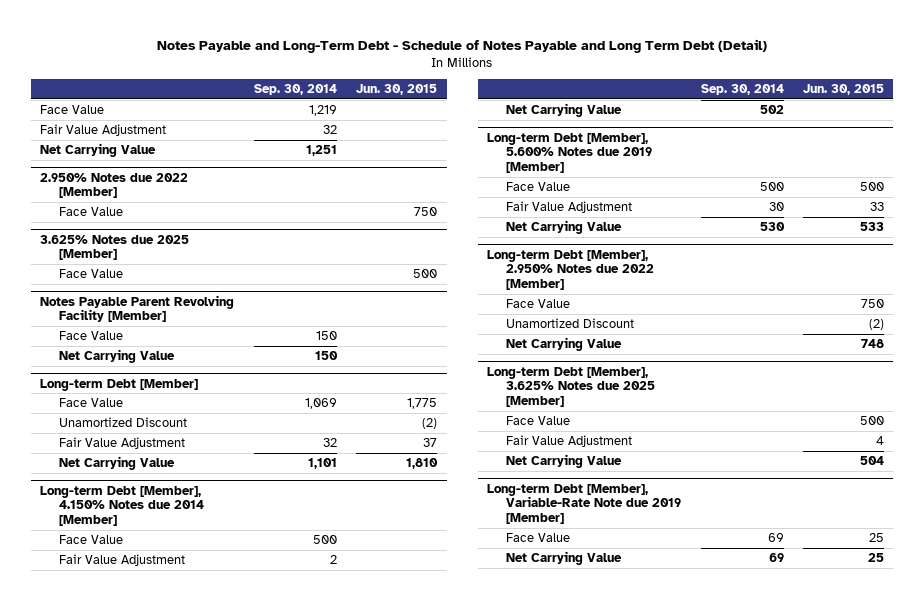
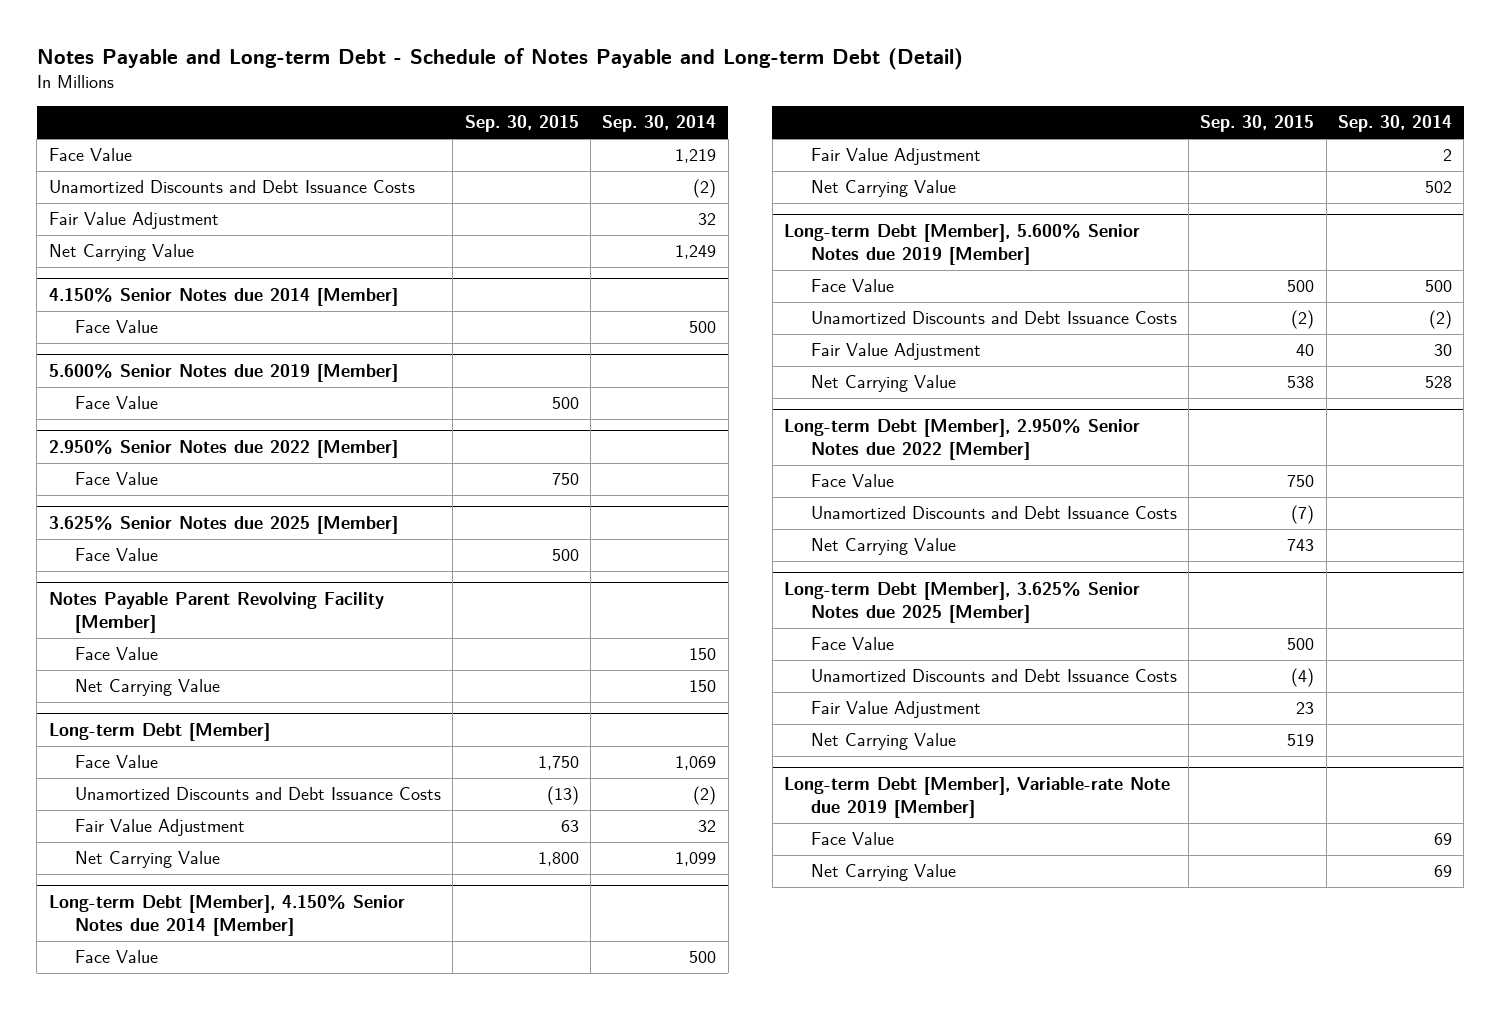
[157,38,768,53] Notes Payable and Long-Term Debt - Schedule of Notes Payable and Long Term Debt (Detail) -> [36,48,963,71] Notes Payable and Long-term Debt - Schedule of Notes Payable and Long-term Debt (Detail)
[356,84,438,96] Jun. 30, 2015 -> none
none -> [464,115,579,133] Sep. 30, 2015
none -> [48,180,415,194] Unamortized Discounts and Debt Issuance Costs
[40,172,189,199] 2.950% Notes due 2022 [Member] -> none
[305,145,337,157] 1,251 -> [675,245,717,260] 1,249
none -> [48,287,398,306] 4.150% Senior Notes due 2014 [Member]
none -> [75,320,159,334] Face Value
none -> [48,363,398,382] 5.600% Senior Notes due 2019 [Member]
[40,234,190,261] 3.625% Notes due 2025 [Member] -> none
none -> [48,439,398,458] 2.950% Senior Notes due 2022 [Member]
none -> [48,515,398,534] 3.625% Senior Notes due 2025 [Member]
none -> [75,548,159,562] Face Value
[59,417,188,428] Unamortized Discount -> none
none -> [75,787,442,801] Unamortized Discounts and Debt Issuance Costs
[307,458,337,470] 1,101 -> [675,852,717,867] 1,099
[40,485,205,527] Long-term Debt [Member], 4.150% Notes due 2014 [Member] -> [48,894,405,936] Long-term Debt [Member], 4.150% Senior Notes due 2014 [Member]
[487,132,652,174] Long-term Debt [Member], 5.600% Notes due 2019 [Member] -> [784,223,1141,265] Long-term Debt [Member], 5.600% Senior Notes due 2019 [Member]
none -> [810,311,1177,325] Unamortized Discounts and Debt Issuance Costs
[759,222,785,232] 530 -> [1425,376,1453,389] 528
[487,249,654,291] Long-term Debt [Member], 2.950% Notes due 2022 [Member] -> [784,418,1141,460] Long-term Debt [Member], 2.950% Senior Notes due 2022 [Member]
[505,318,634,329] Unamortized Discount -> none
none -> [810,506,1177,520] Unamortized Discounts and Debt Issuance Costs
[487,366,655,408] Long-term Debt [Member], 3.625% Notes due 2025 [Member] -> [784,581,1141,623] Long-term Debt [Member], 3.625% Senior Notes due 2025 [Member]
none -> [810,669,1177,683] Unamortized Discounts and Debt Issuance Costs
[487,483,681,525] Long-term Debt [Member], Variable-Rate Note due 2019 [Member] -> [784,776,1171,818] Long-term Debt [Member], Variable-rate Note due 2019 [Member]

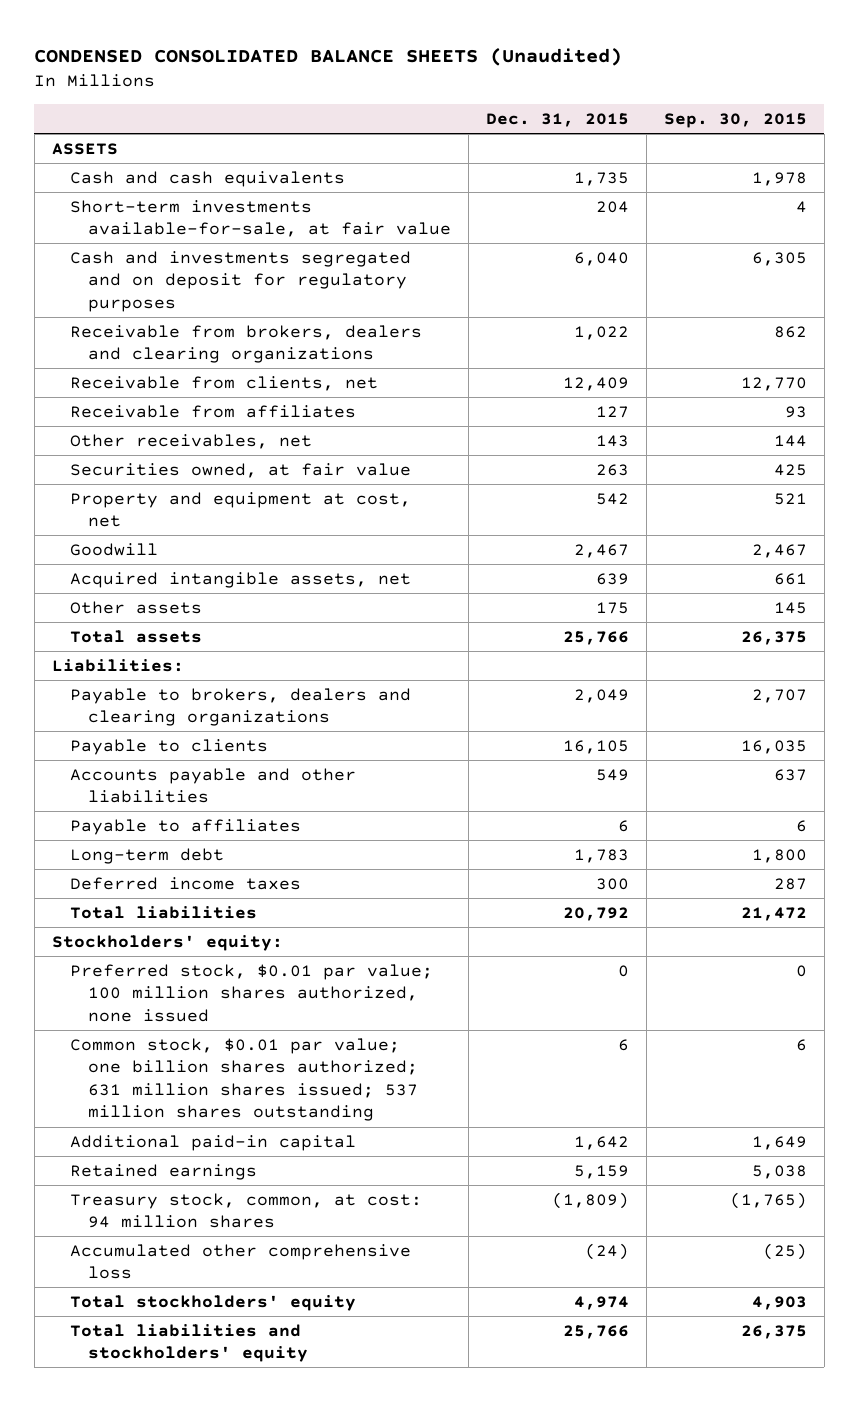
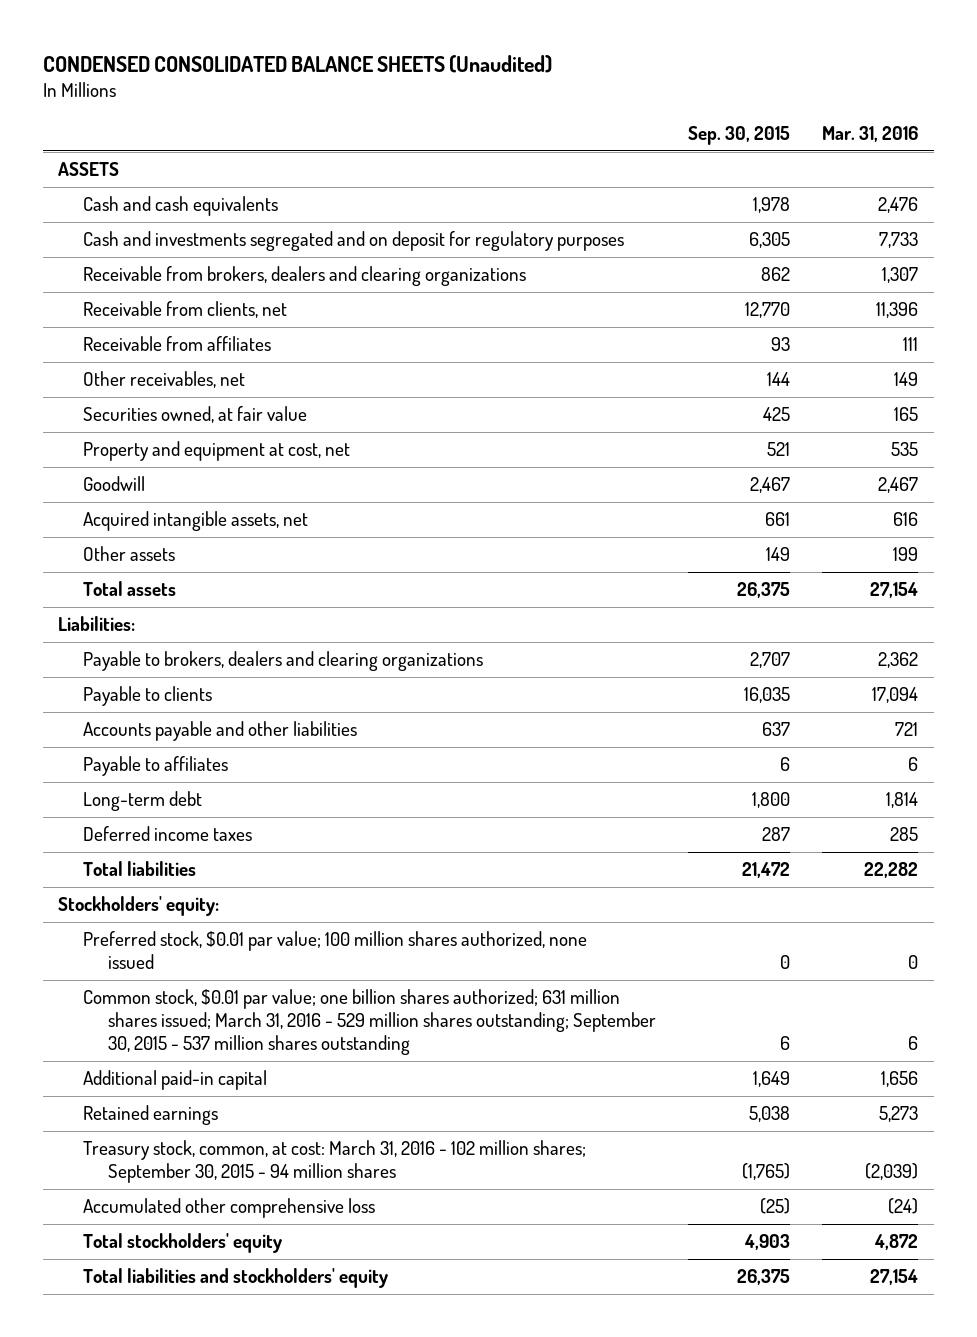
[486,112,630,127] Dec. 31, 2015 -> none
none -> [822,126,919,143] Mar. 31, 2016
[70,199,452,238] Short-term investments available-for-sale, at fair value -> none
[773,601,807,614] 145 -> [766,547,791,562] 149
[70,1037,419,1122] Common stock, $0.01 par value; one billion shares authorized; 631 million shares issued; 537 million shares outstanding -> [83,989,657,1056] Common stock, $0.01 par value; one billion shares authorized; 631 million shares issued; March 31, 2016 - 529 million shares outstanding; September 30, 2015 - 537 million shares outstanding
[70,1192,423,1229] Treasury stock, common, at cost: 94 million shares -> [83,1140,587,1184] Treasury stock, common, at cost: March 31, 2016 - 102 million shares; September 30, 2015 - 94 million shares

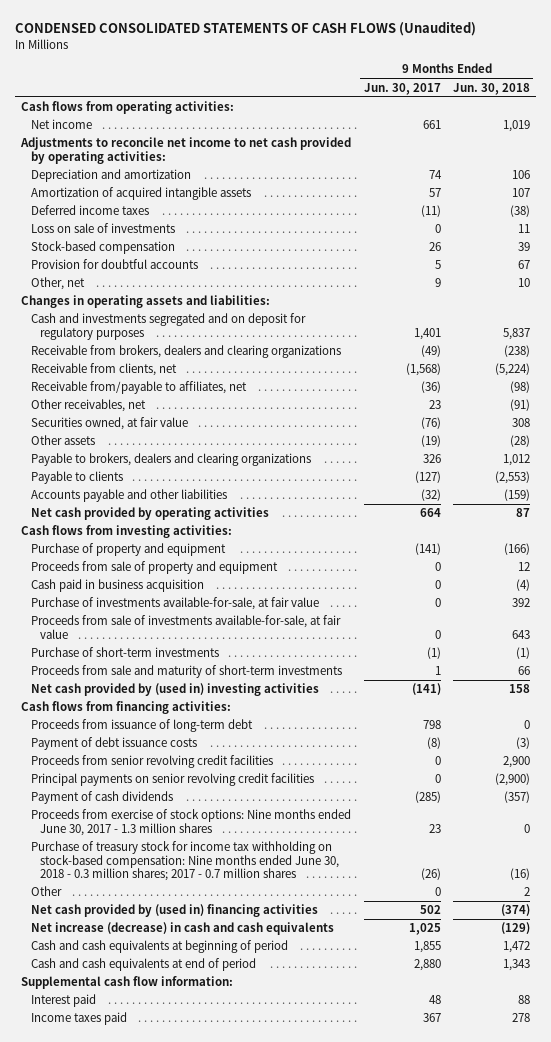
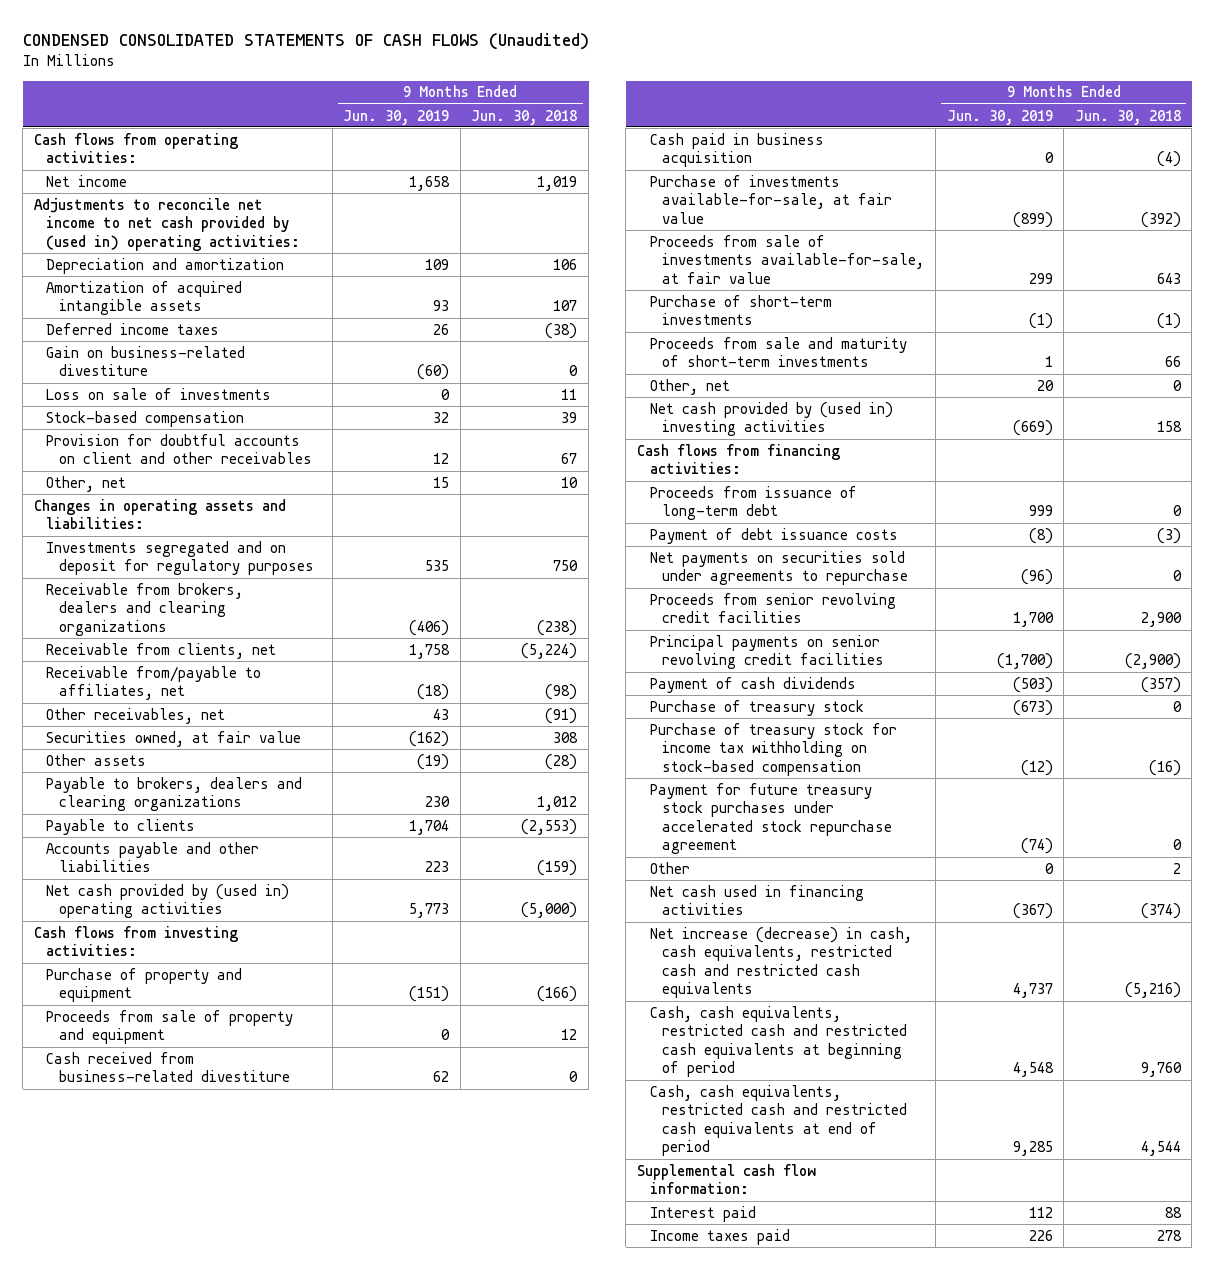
[363,82,441,95] Jun. 30, 2017 -> none
none -> [343,109,450,125] Jun. 30, 2019
[20,137,352,164] Adjustments to reconcile net income to net cash provided by operating activities: -> [33,197,301,251] Adjustments to reconcile net income to net cash provided by (used in) operating activities:
none -> [46,345,246,377] Gain on business-related divestiture
[30,259,198,270] Provision for doubtful accounts -> [46,433,313,465] Provision for doubtful accounts on client and other receivables
[30,313,306,340] Cash and investments segregated and on deposit for regulatory purposes -> [46,540,315,576] Investments segregated and on deposit for regulatory purposes
[502,327,530,340] 5,837 -> [553,560,579,572] 750
[30,507,269,521] Net cash provided by operating activities -> [46,883,290,919] Net cash provided by (used in) operating activities
[515,508,530,518] 87 -> [521,902,578,919] (5,000)
none -> [46,1051,291,1083] Cash received from business-related divestiture
[511,598,530,608] 392 -> [1140,211,1181,228] (392)
none -> [649,378,730,395] Other, net
none -> [649,550,909,586] Net payments on securities sold under agreements to repurchase
[30,809,351,836] Proceeds from exercise of stock options: Nine months ended June 30, 2017 - 1.3 million shares -> none
none -> [649,699,864,716] Purchase of treasury stock
[30,841,340,882] Purchase of treasury stock for income tax withholding on stock-based compensation: Nine months ended June 30, 2018 - 0.3 million shares; 2017 - 0.7 million shares -> [649,722,897,776] Purchase of treasury stock for income tax withholding on stock-based compensation
none -> [649,782,893,855] Payment for future treasury stock purchases under accelerated stock repurchase agreement
[30,904,318,918] Net cash provided by (used in) financing activities -> [649,884,864,916] Net cash used in financing activities
[30,922,334,936] Net increase (decrease) in cash and cash equivalents -> [649,926,912,999] Net increase (decrease) in cash, cash equivalents, restricted cash and restricted cash equivalents
[500,922,530,935] (129) -> [1124,982,1181,999] (5,216)
[30,940,288,954] Cash and cash equivalents at beginning of period -> [649,1005,908,1078] Cash, cash equivalents, restricted cash and restricted cash equivalents at beginning of period
[502,941,530,954] 1,472 -> [1140,1062,1182,1078] 9,760
[30,958,256,972] Cash and cash equivalents at end of period -> [649,1084,908,1157] Cash, cash equivalents, restricted cash and restricted cash equivalents at end of period
[502,959,530,972] 1,343 -> [1140,1141,1181,1157] 4,544

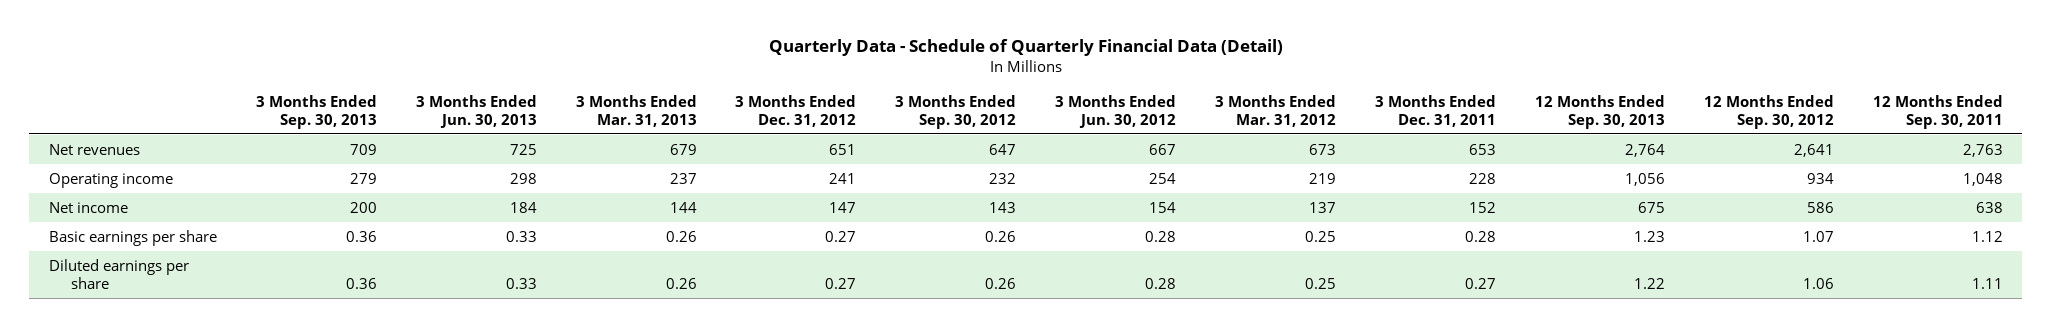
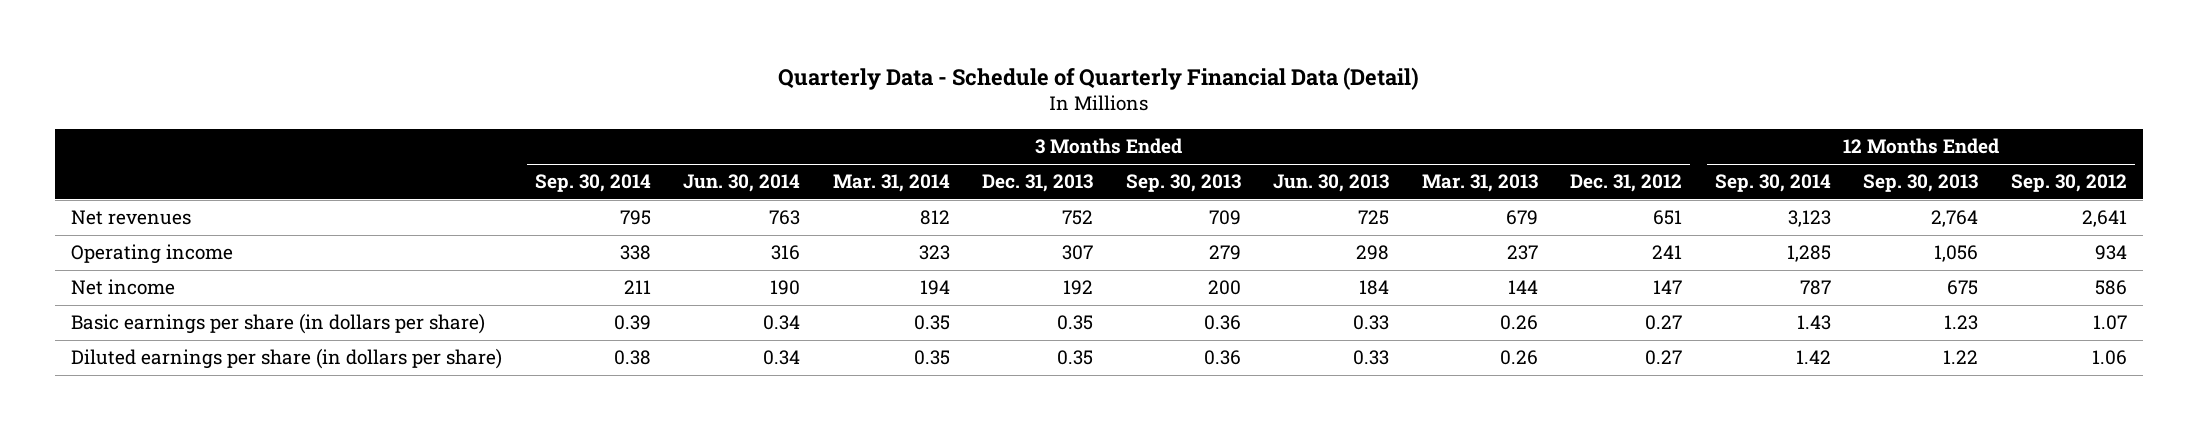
[895,94,1017,129] 3 Months Ended Sep. 30, 2012 -> none
[1055,94,1177,128] 3 Months Ended Jun. 30, 2012 -> none
[1215,94,1337,127] 3 Months Ended Mar. 31, 2012 -> none
[1375,94,1497,127] 3 Months Ended Dec. 31, 2011 -> none
[1872,94,2003,129] 12 Months Ended Sep. 30, 2011 -> none
none -> [534,174,651,193] Sep. 30, 2014
none -> [683,174,801,193] Jun. 30, 2014
none -> [832,174,950,193] Mar. 31, 2014
none -> [982,174,1094,193] Dec. 31, 2013
none -> [1714,174,1831,193] Sep. 30, 2014
[48,229,217,246] Basic earnings per share -> [71,313,486,335] Basic earnings per share (in dollars per share)
[48,258,189,289] Diluted earnings per share -> [71,348,503,370] Diluted earnings per share (in dollars per share)

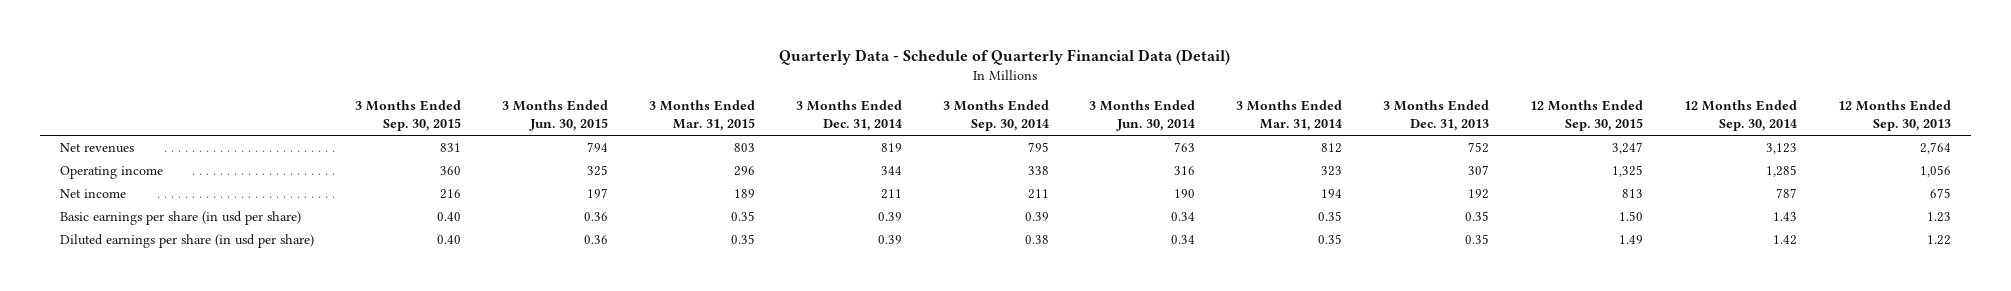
[1125,174,1241,193] Sep. 30, 2013 -> none
[1273,174,1390,193] Jun. 30, 2013 -> none
[1421,174,1538,193] Mar. 31, 2013 -> none
[1570,174,1683,193] Dec. 31, 2012 -> none
[2010,174,2127,193] Sep. 30, 2012 -> none
none -> [355,99,462,131] 3 Months Ended Sep. 30, 2015
none -> [501,99,608,131] 3 Months Ended Jun. 30, 2015
none -> [648,99,755,131] 3 Months Ended Mar. 31, 2015
none -> [795,99,902,131] 3 Months Ended Dec. 31, 2014
none -> [1530,99,1644,131] 12 Months Ended Sep. 30, 2015
[71,313,486,335] Basic earnings per share (in dollars per share) -> [60,211,302,226] Basic earnings per share (in usd per share)
[71,348,503,370] Diluted earnings per share (in dollars per share) -> [60,234,315,249] Diluted earnings per share (in usd per share)

